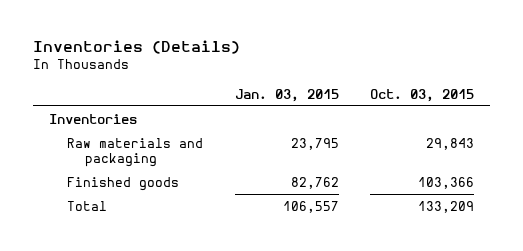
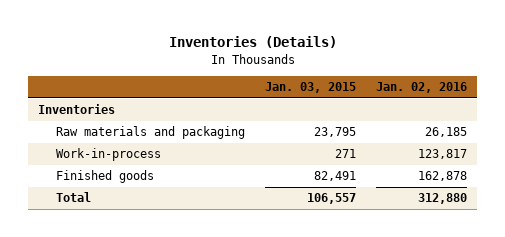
[370,88,475,102] Oct. 03, 2015 -> none
none -> [375,82,467,94] Jan. 02, 2016
none -> [56,148,162,162] Work-in-process
[290,176,339,189] 82,762 -> [314,171,357,182] 82,491

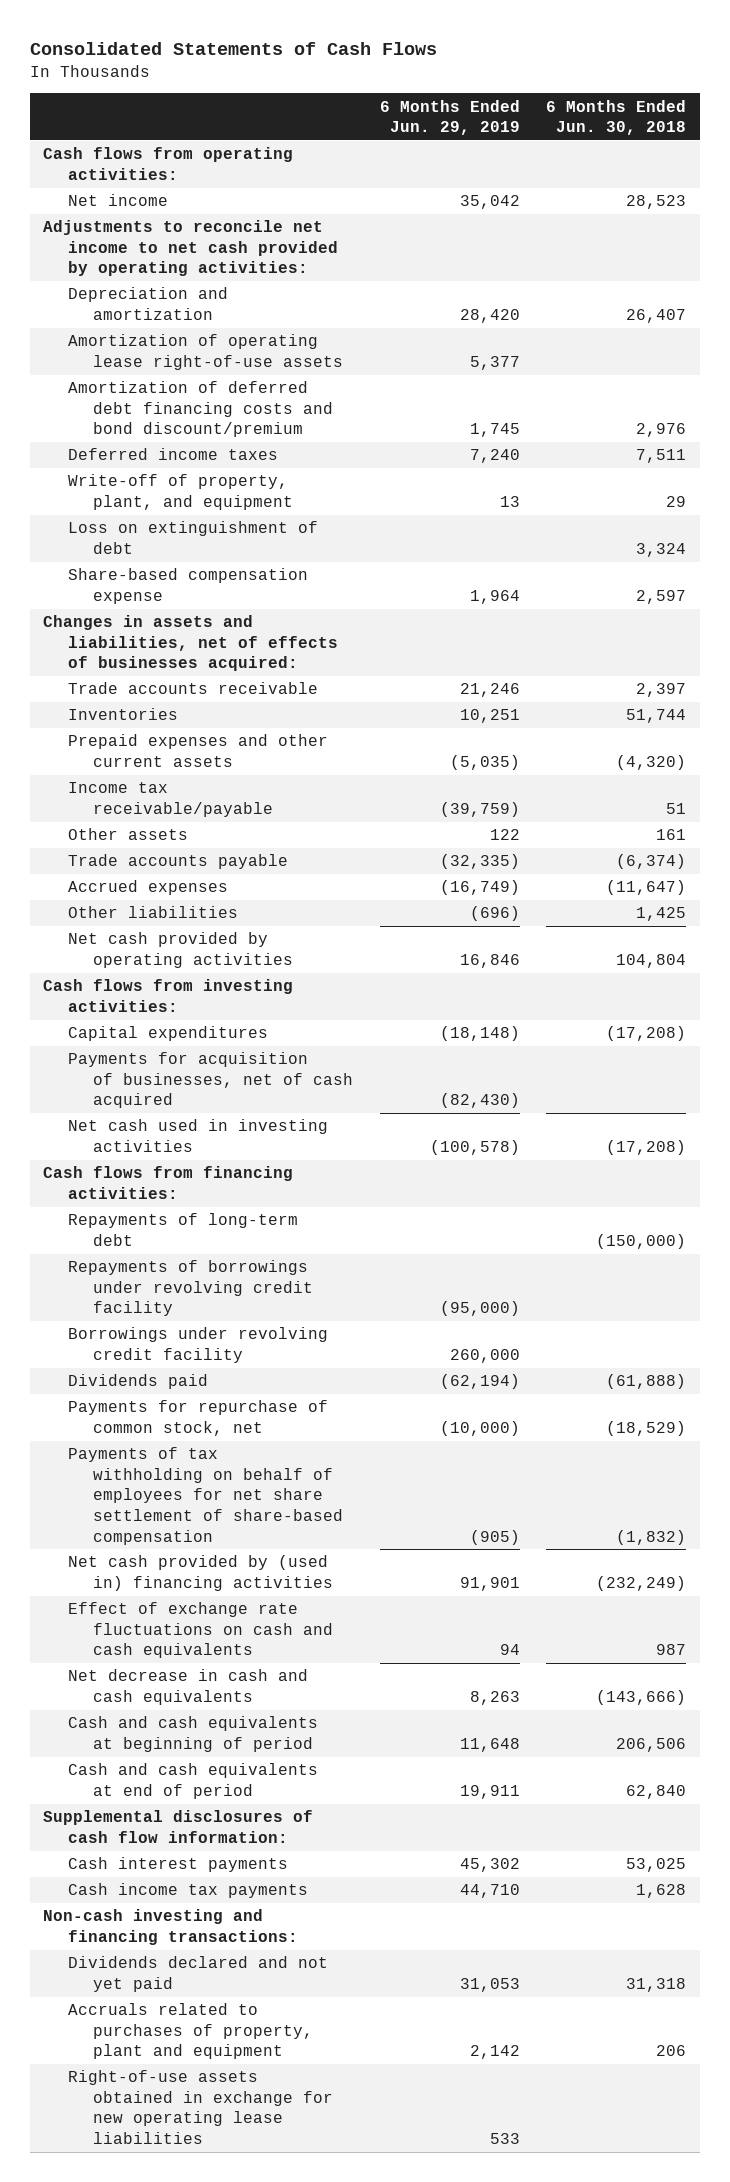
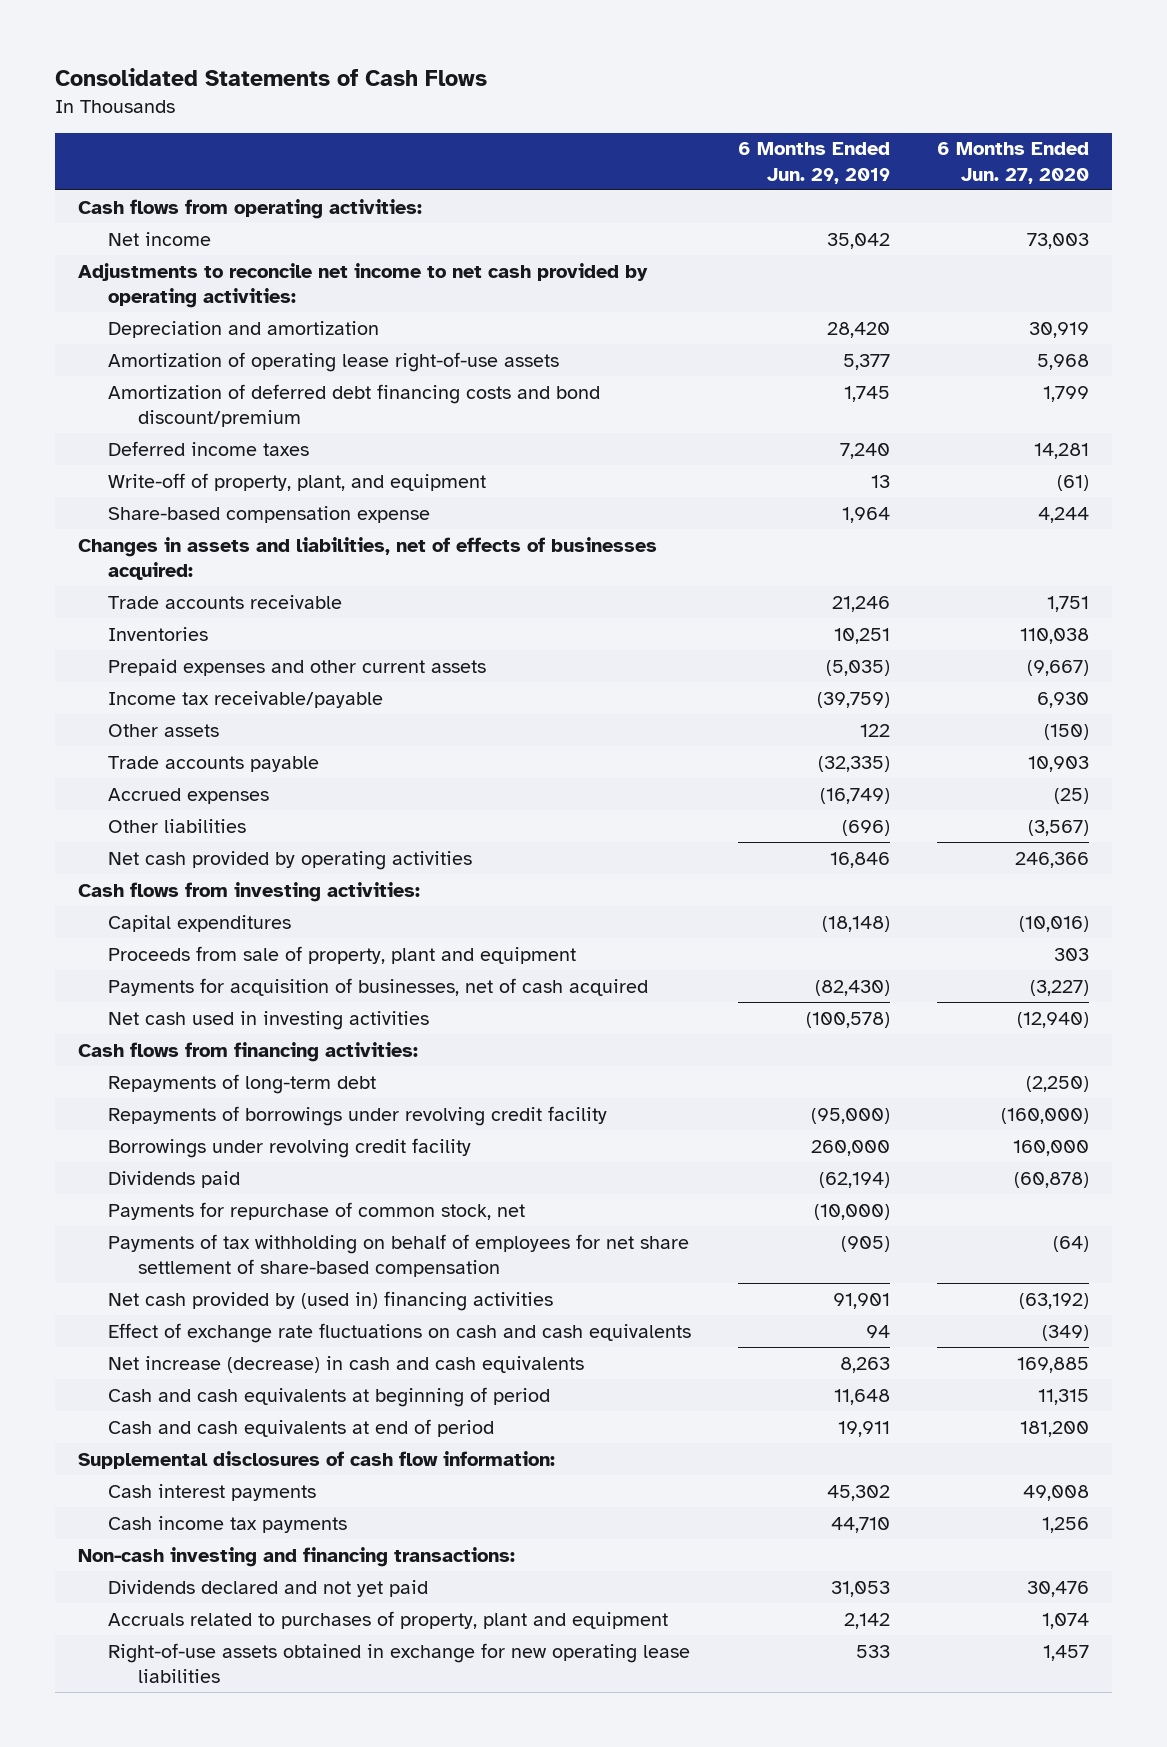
[546,99,687,136] 6 Months Ended Jun. 30, 2018 -> none
none -> [936,142,1089,184] 6 Months Ended Jun. 27, 2020
[68,521,319,554] Loss on extinguishment of debt -> none
none -> [107,945,576,964] Proceeds from sale of property, plant and equipment
[68,1669,309,1705] Net decrease in cash and cash equivalents -> [107,1355,584,1373] Net increase (decrease) in cash and cash equivalents

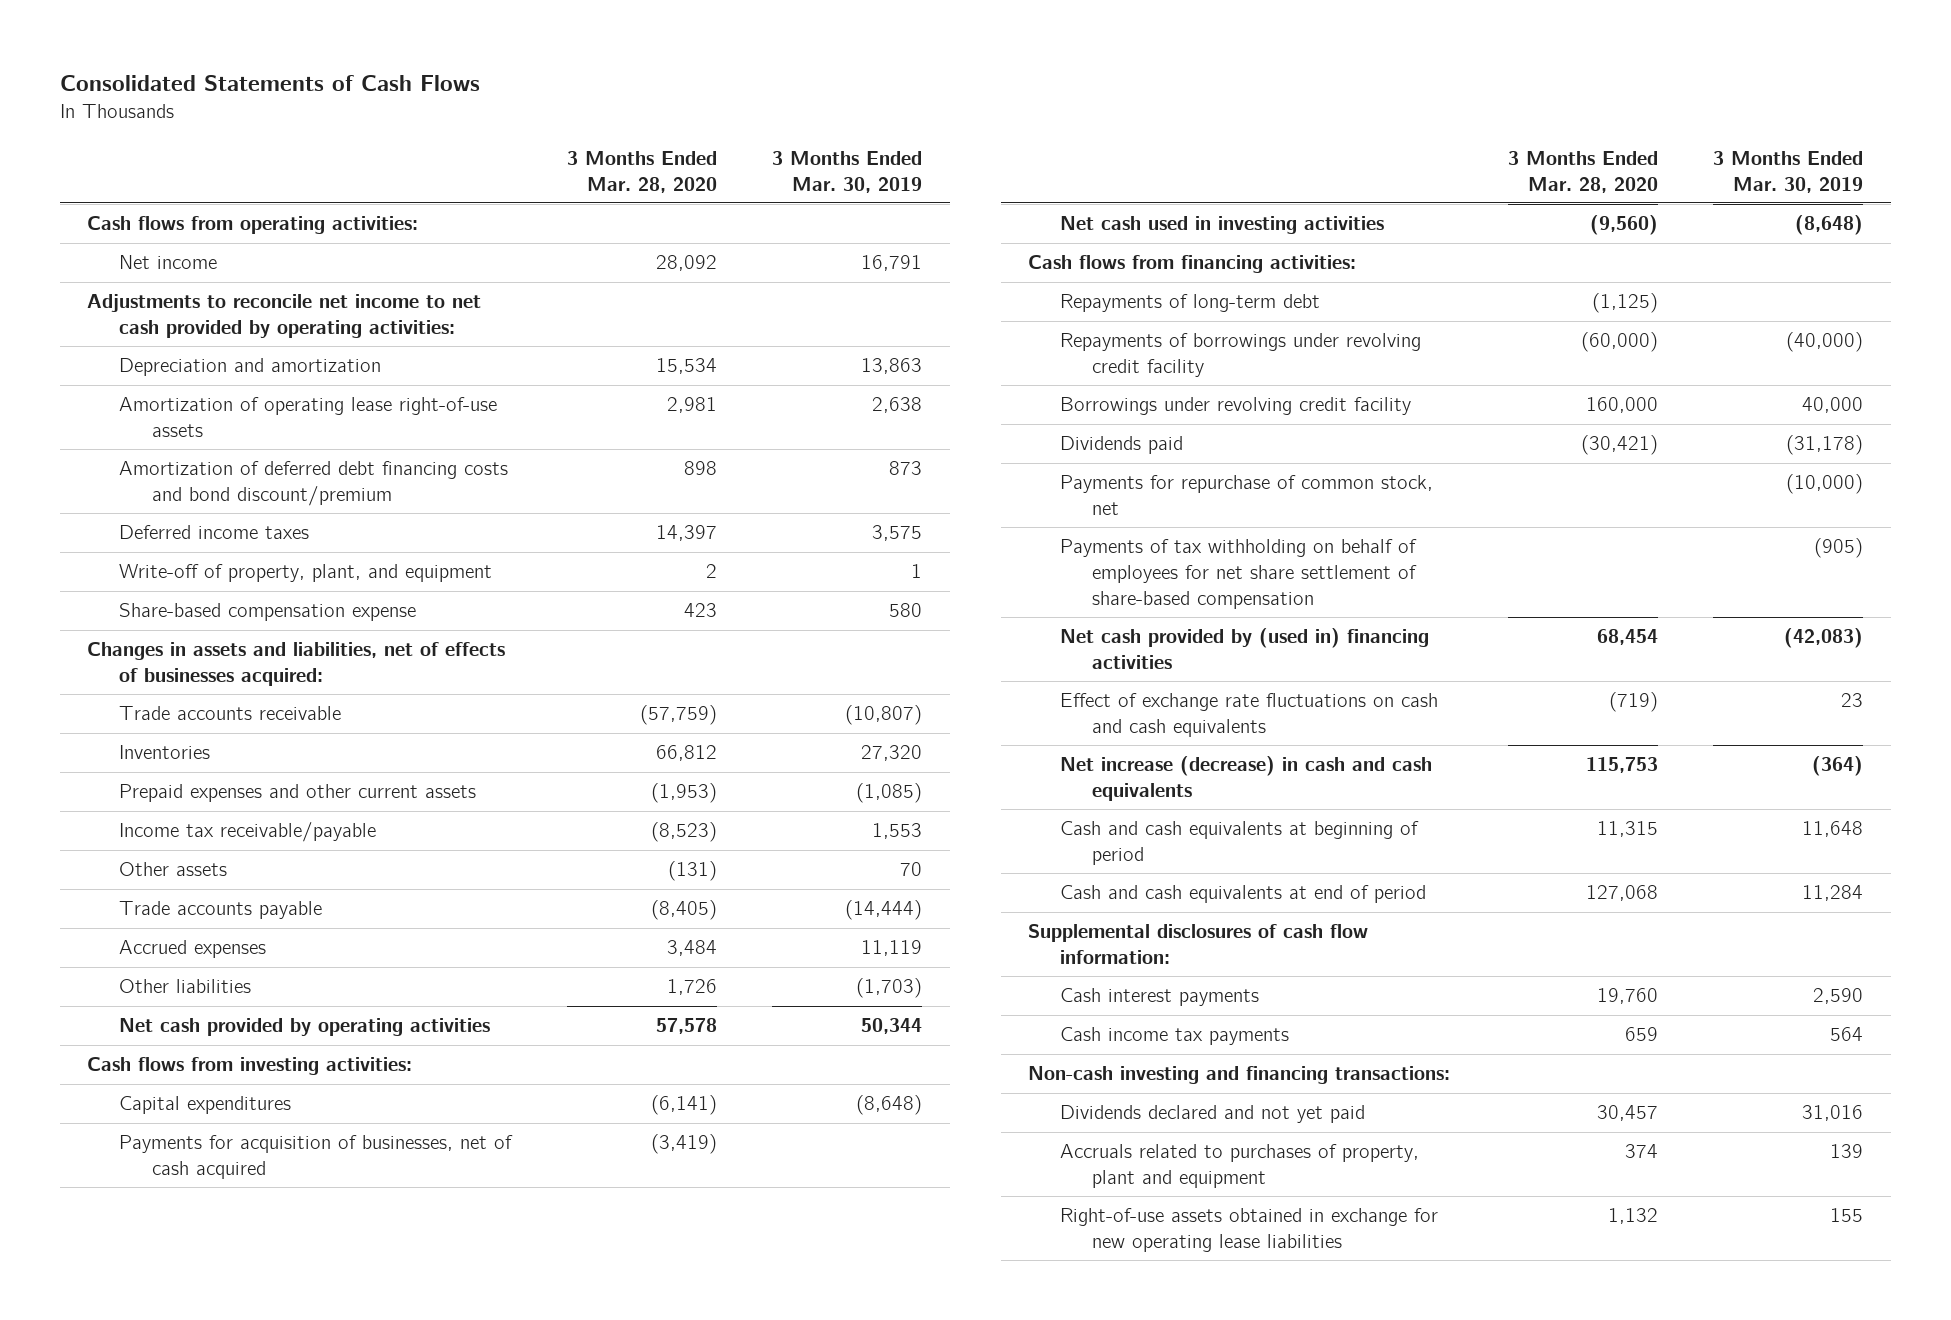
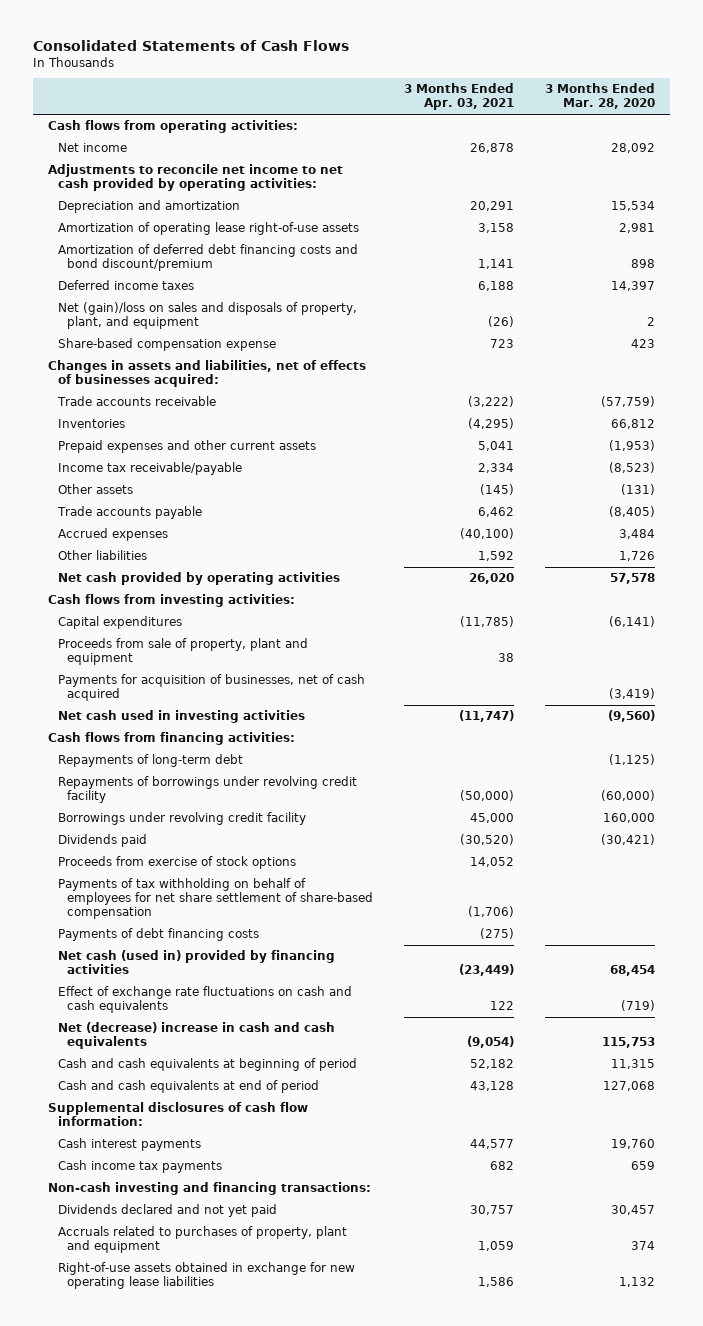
[772,150,923,193] 3 Months Ended Mar. 30, 2019 -> none
none -> [403,83,514,111] 3 Months Ended Apr. 03, 2021
[119,564,493,583] Write-off of property, plant, and equipment -> none
none -> [57,302,357,330] Net (gain)/loss on sales and disposals of property, plant, and equipment
none -> [57,638,308,666] Proceeds from sale of property, plant and equipment
[1060,475,1434,515] Payments for repurchase of common stock, net -> none
none -> [57,856,296,870] Proceeds from exercise of stock options
none -> [57,928,259,942] Payments of debt financing costs
[1060,628,1430,669] Net cash provided by (used in) financing activities -> [57,950,335,975] Net cash (used in) provided by financing activities
[1060,756,1433,801] Net increase (decrease) in cash and cash equivalents -> [57,1022,335,1050] Net (decrease) increase in cash and cash equivalents

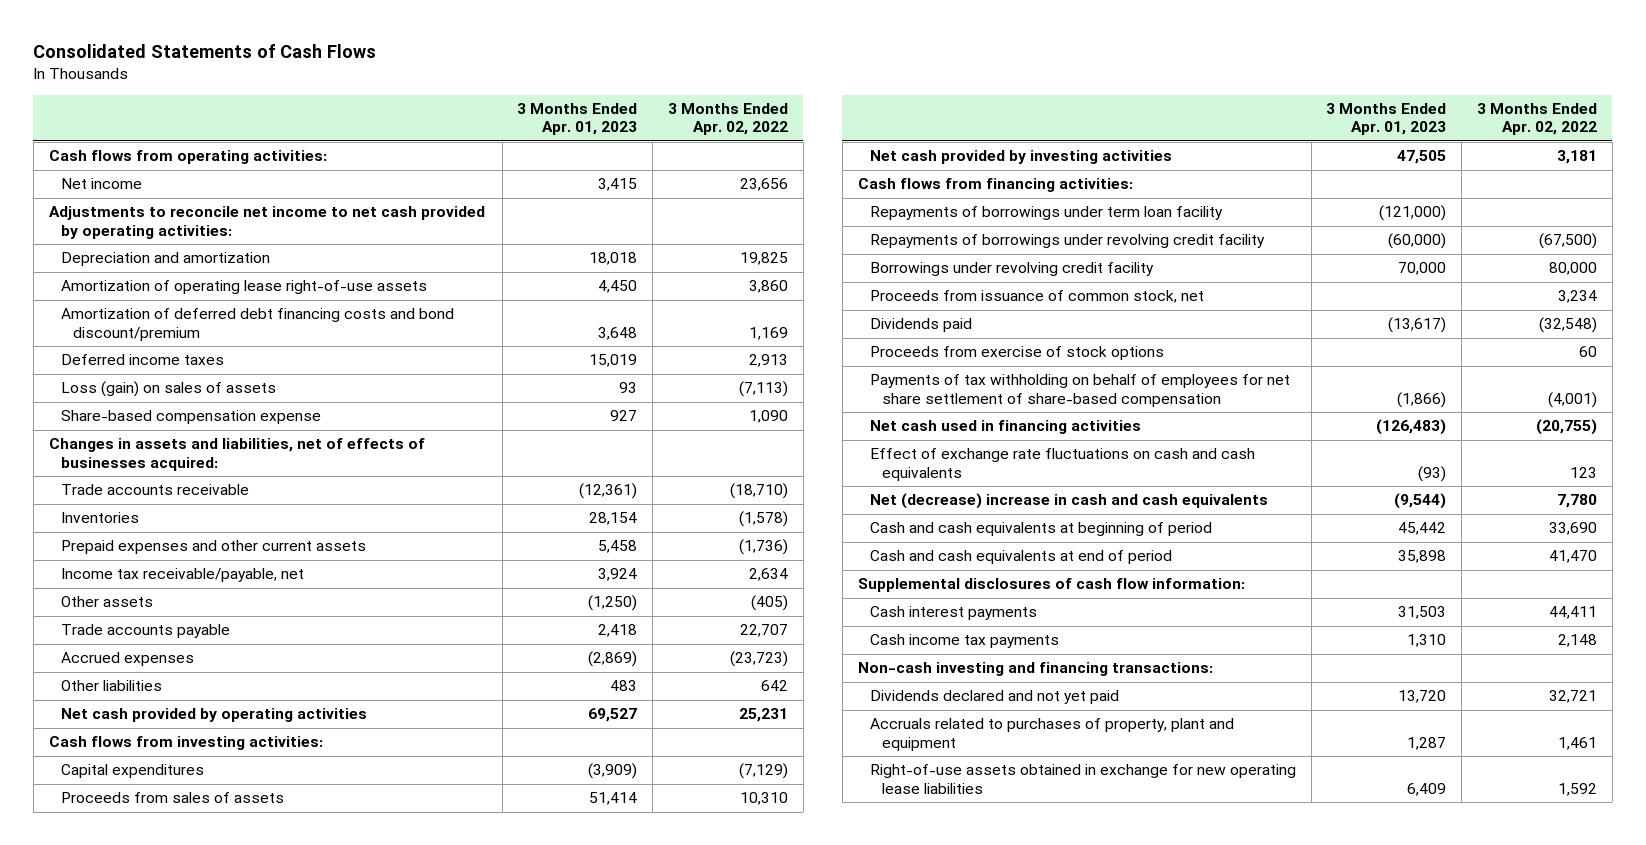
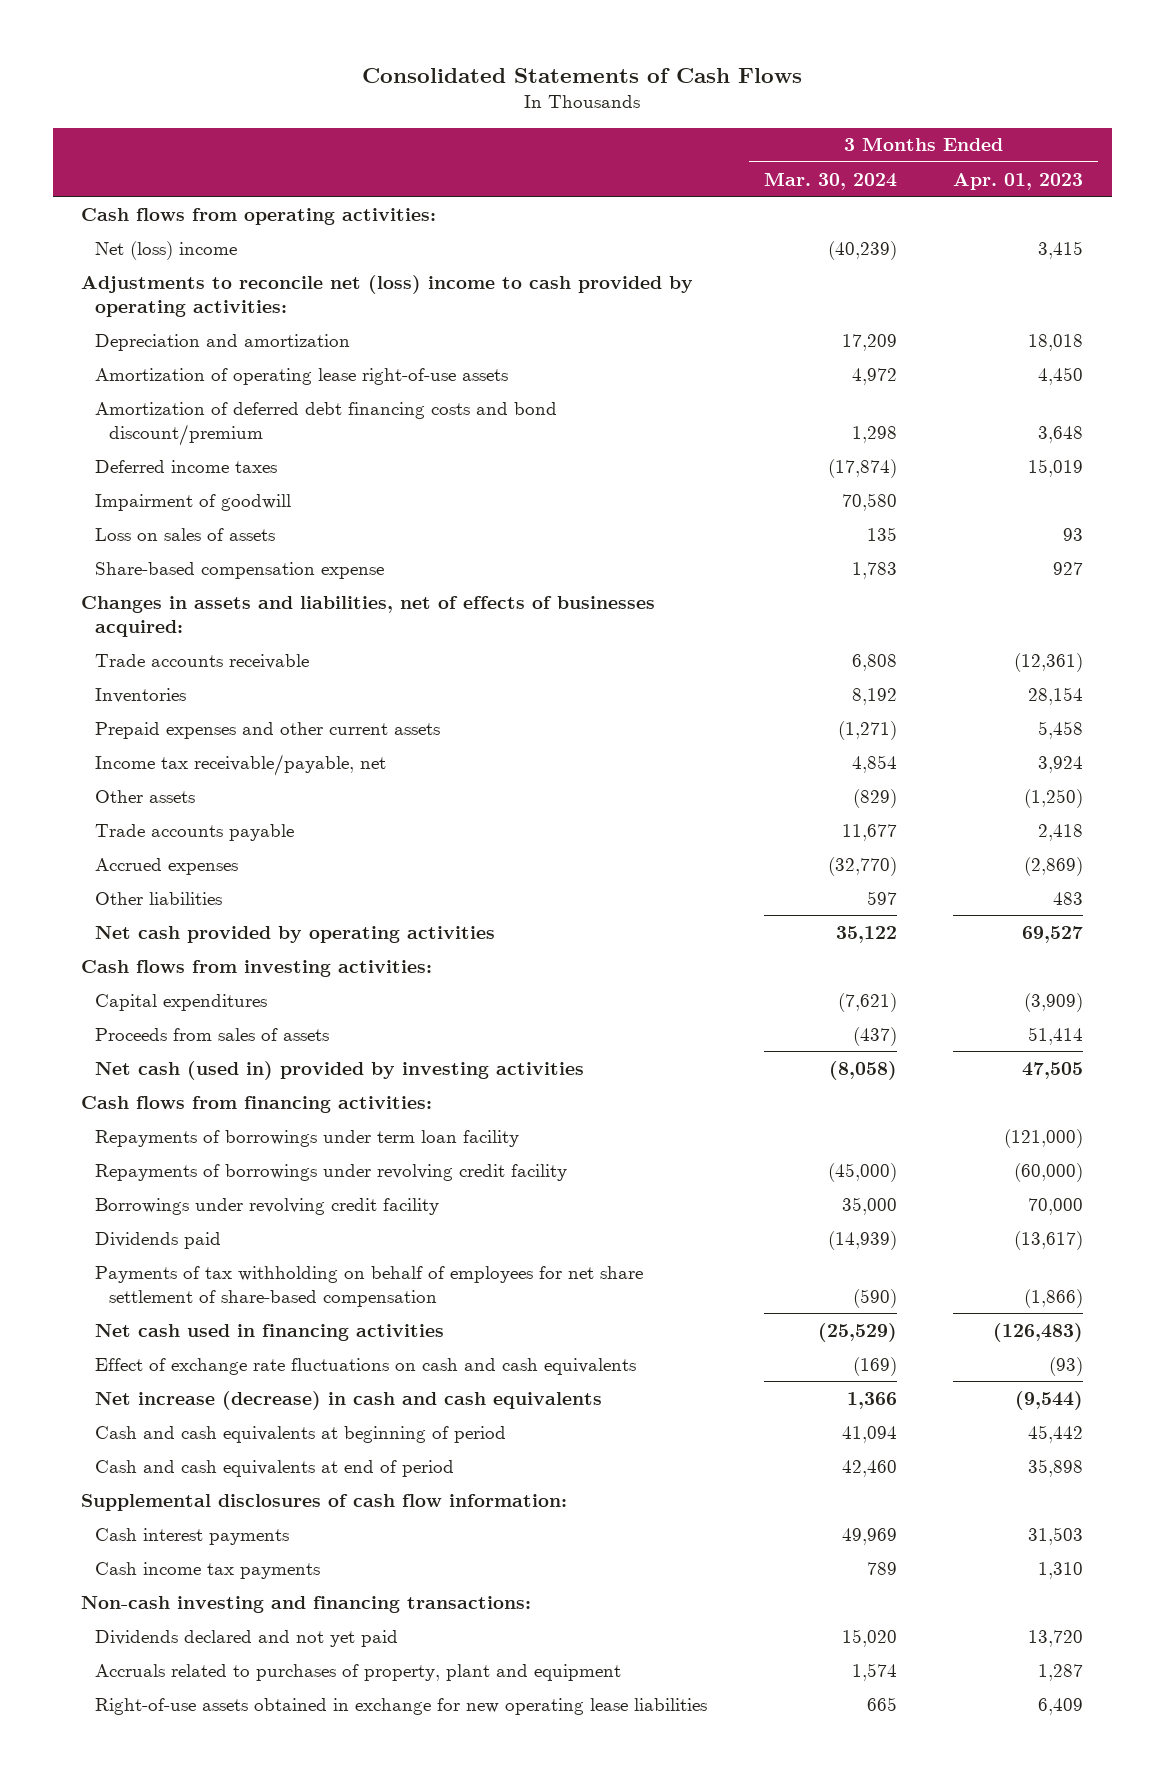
[667,103,788,136] 3 Months Ended Apr. 02, 2022 -> none
none -> [763,171,897,190] Mar. 30, 2024
[60,178,142,190] Net income -> [94,240,237,260] Net (loss) income
[48,206,485,239] Adjustments to reconcile net income to net cash provided by operating activities: -> [81,274,694,317] Adjustments to reconcile net (loss) income to cash provided by operating activities:
none -> [94,493,291,511] Impairment of goodwill
[60,381,276,398] Loss (gain) on sales of assets -> [94,527,275,541] Loss on sales of assets
[869,150,1172,165] Net cash provided by investing activities -> [94,1060,584,1080] Net cash (used in) provided by investing activities
[869,290,1204,304] Proceeds from issuance of common stock, net -> none
[869,346,1164,361] Proceeds from exercise of stock options -> none
[869,493,1268,510] Net (decrease) increase in cash and cash equivalents -> [94,1390,602,1410] Net increase (decrease) in cash and cash equivalents

